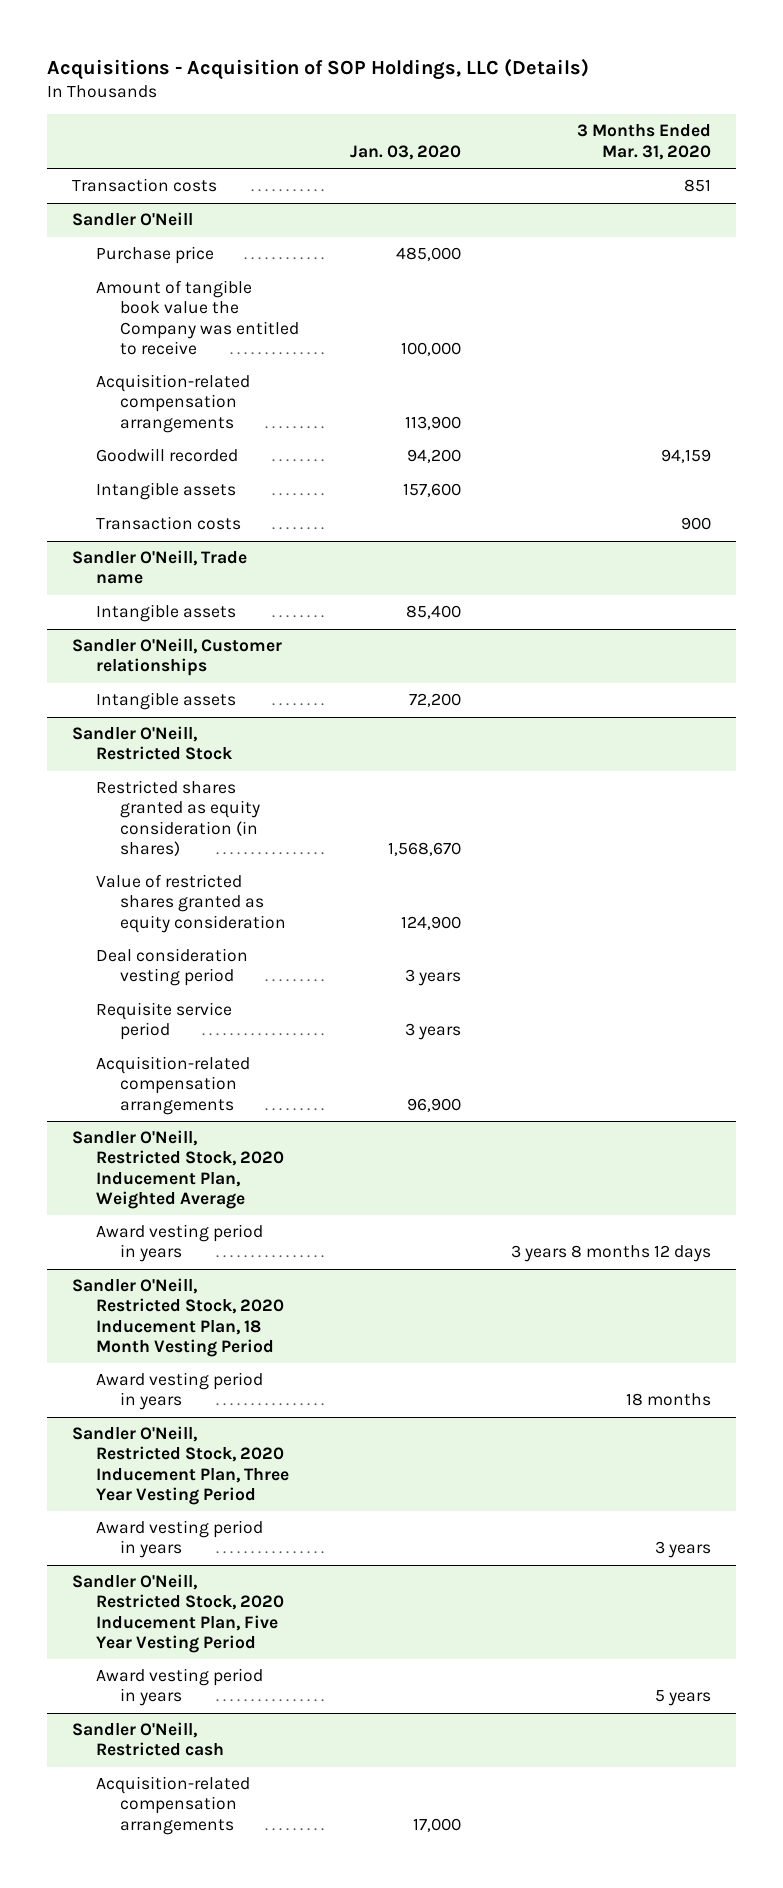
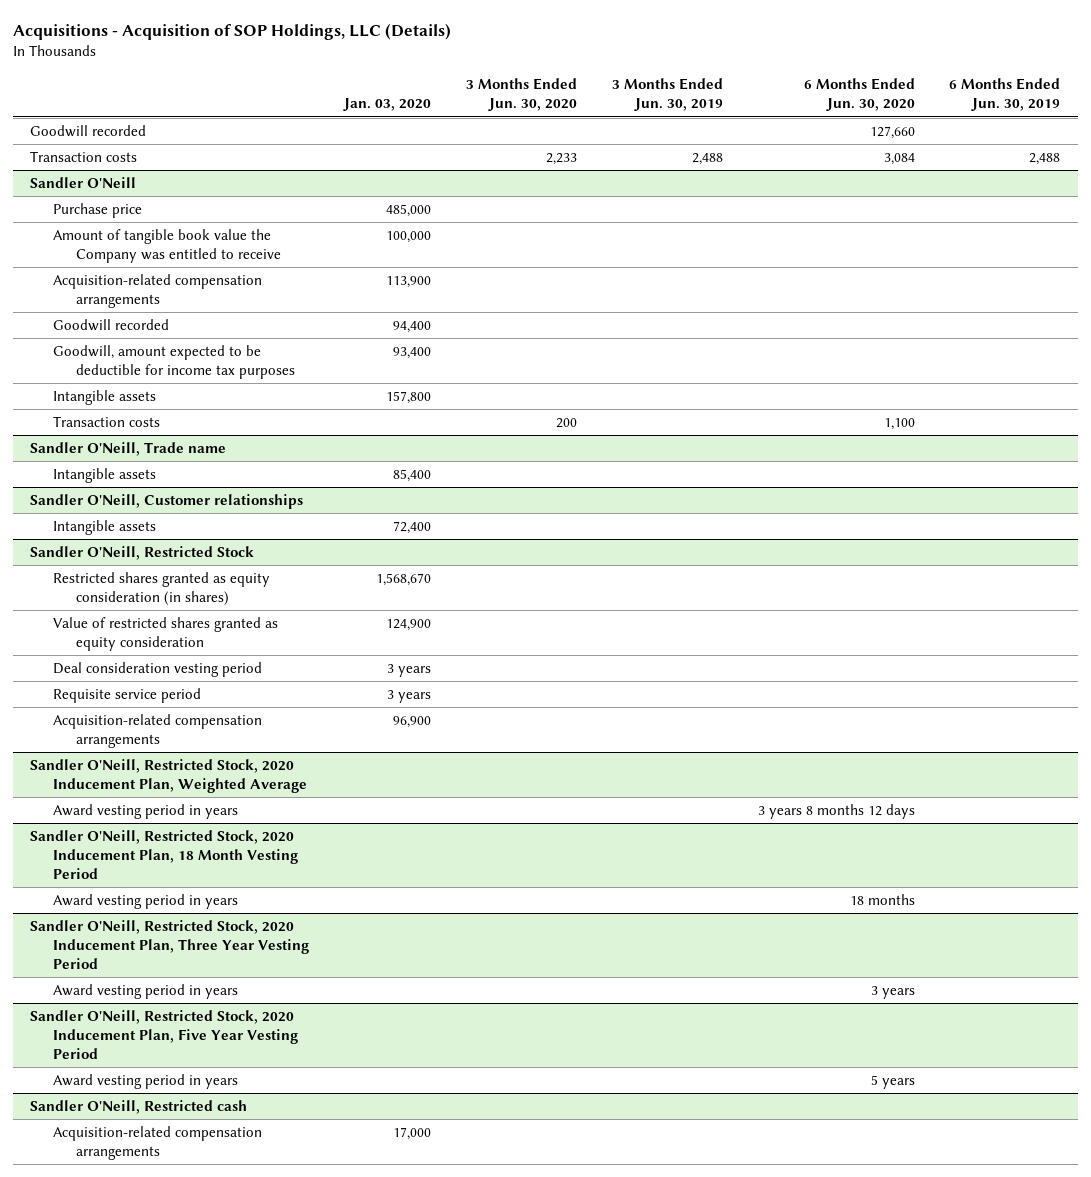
[577,124,712,160] 3 Months Ended Mar. 31, 2020 -> none
none -> [465,78,577,112] 3 Months Ended Jun. 30, 2020
none -> [611,78,723,112] 3 Months Ended Jun. 30, 2019
none -> [803,78,915,112] 6 Months Ended Jun. 30, 2020
none -> [949,78,1061,112] 6 Months Ended Jun. 30, 2019
none -> [30,124,147,137] Goodwill recorded
[406,449,461,464] 94,200 -> [392,320,431,333] 94,400
none -> [53,344,296,380] Goodwill, amount expected to be deductible for income tax purposes
[402,483,461,498] 157,600 -> [385,390,431,404] 157,800
[408,693,461,708] 72,200 -> [392,520,431,534] 72,400

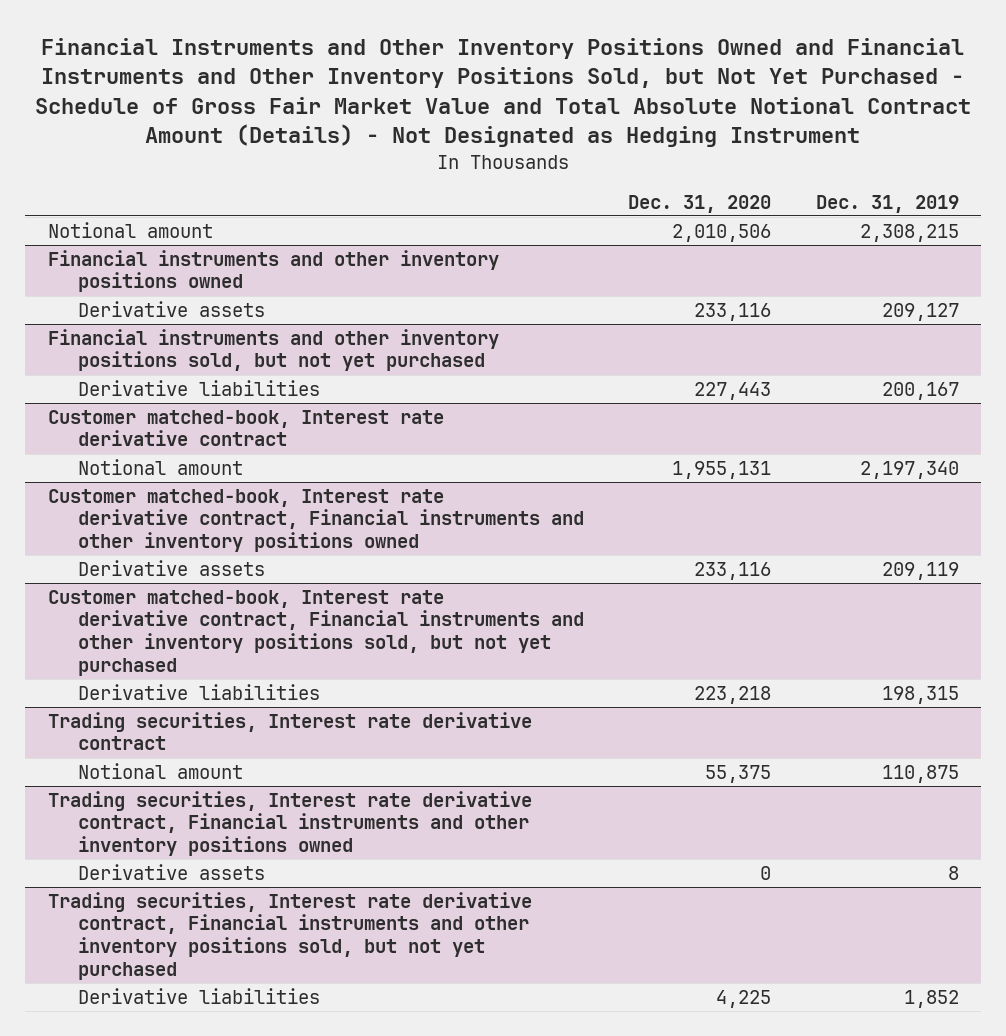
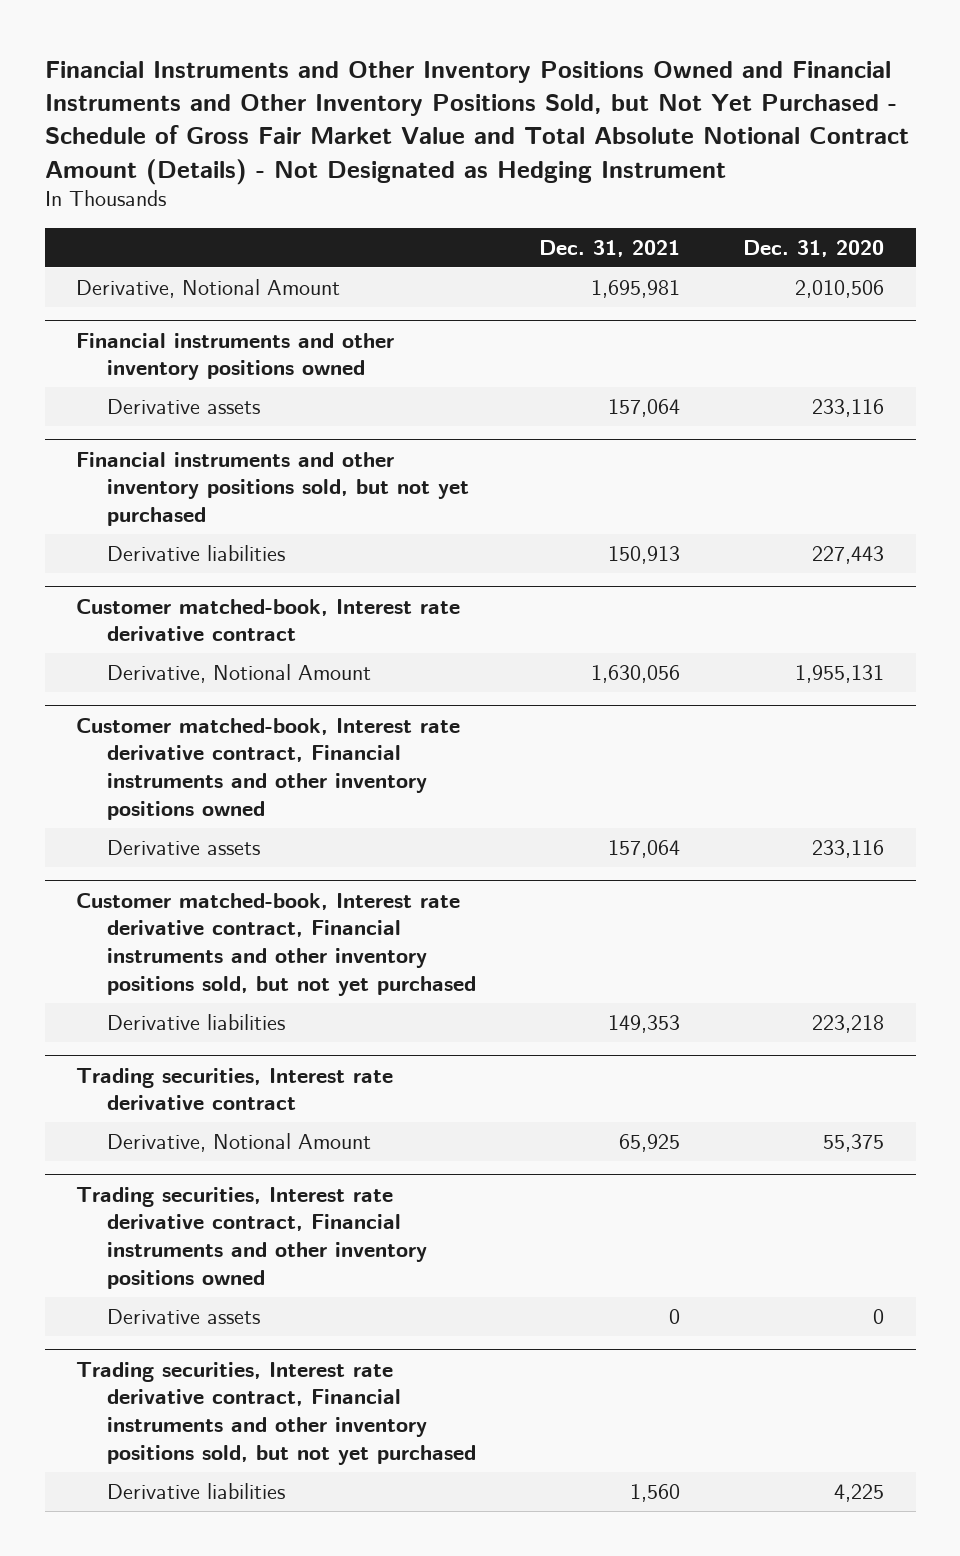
[815,194,959,213] Dec. 31, 2019 -> none
none -> [539,239,681,257] Dec. 31, 2021
[47,221,213,238] Notional amount -> [76,279,341,299] Derivative, Notional Amount
[77,458,243,475] Notional amount -> [107,664,372,684] Derivative, Notional Amount
[77,762,243,779] Notional amount -> [107,1133,372,1153] Derivative, Notional Amount

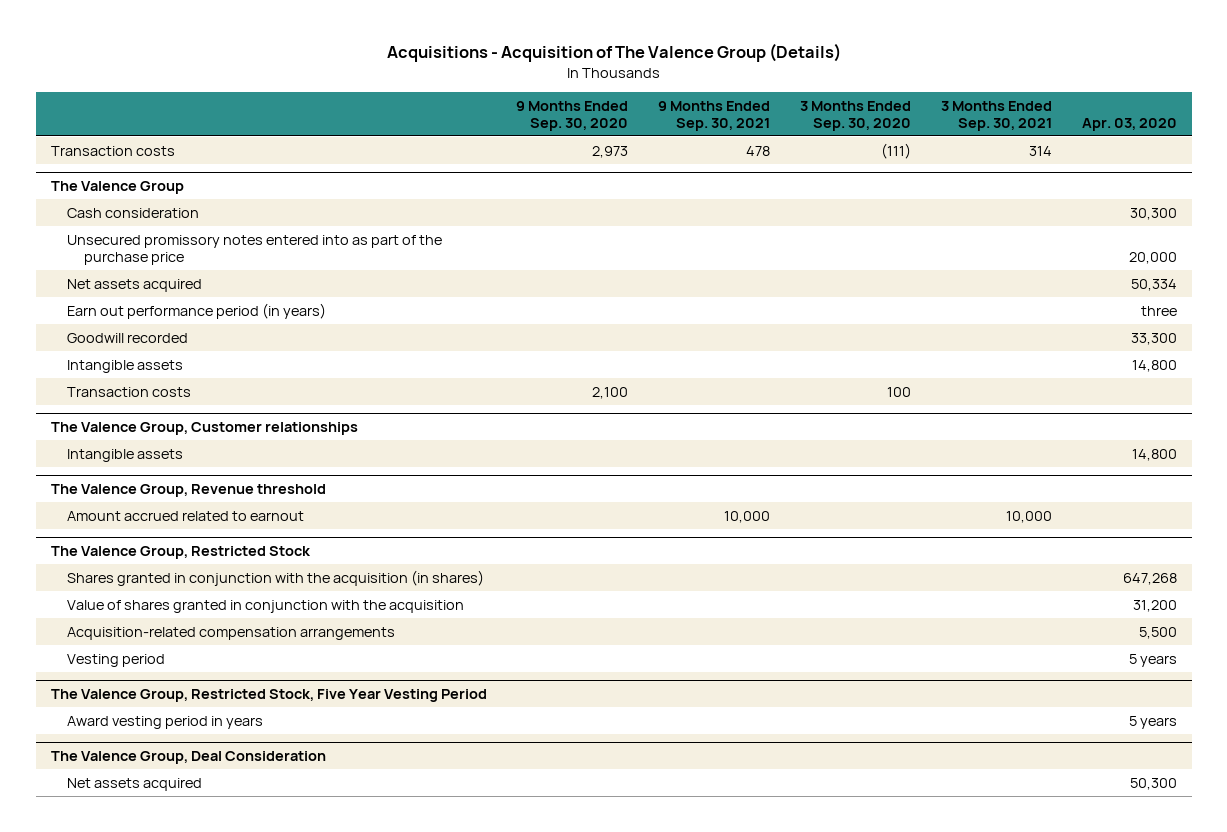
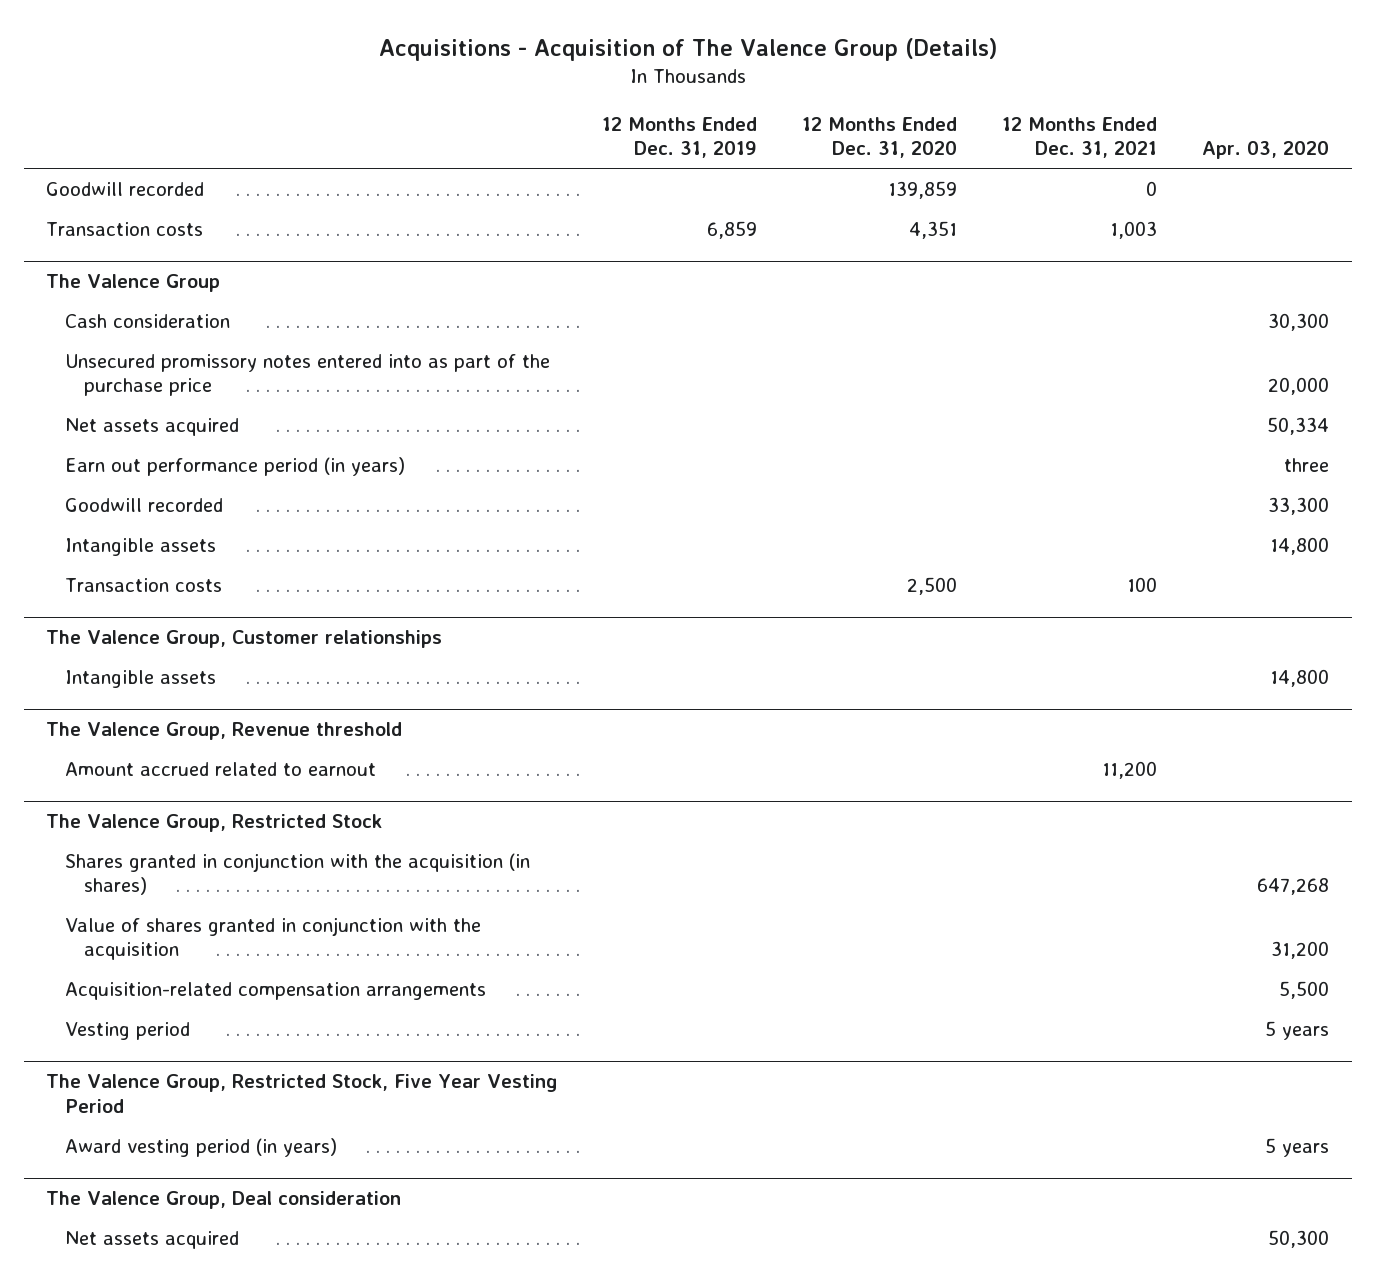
[516,100,629,131] 9 Months Ended Sep. 30, 2020 -> none
[658,100,771,131] 9 Months Ended Sep. 30, 2021 -> none
[800,100,912,131] 3 Months Ended Sep. 30, 2020 -> none
[940,100,1052,131] 3 Months Ended Sep. 30, 2021 -> none
none -> [602,117,758,159] 12 Months Ended Dec. 31, 2019
none -> [802,117,958,159] 12 Months Ended Dec. 31, 2020
none -> [1002,117,1158,159] 12 Months Ended Dec. 31, 2021
none -> [46,182,205,197] Goodwill recorded
[67,715,264,729] Award vesting period in years -> [65,1138,338,1158] Award vesting period (in years)
[50,751,326,765] The Valence Group, Deal Consideration -> [46,1191,402,1210] The Valence Group, Deal consideration

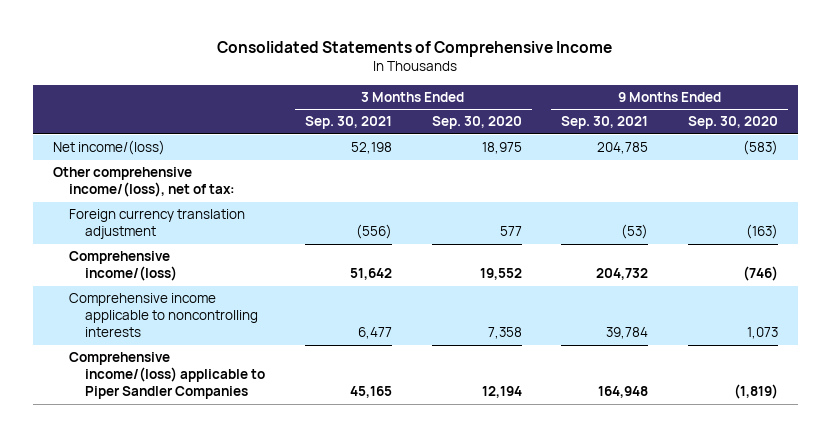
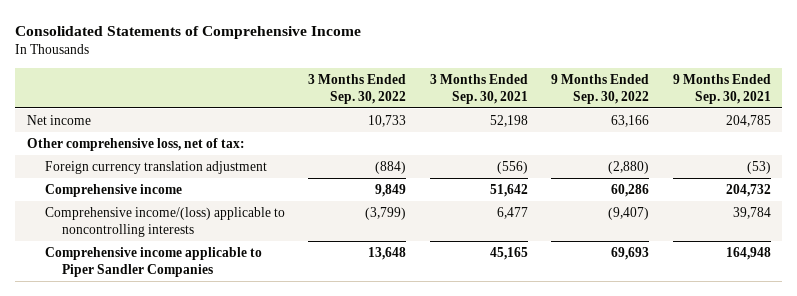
[431,116,522,130] Sep. 30, 2020 -> none
[687,116,778,130] Sep. 30, 2020 -> none
none -> [308,73,407,104] 3 Months Ended Sep. 30, 2022
none -> [551,73,650,104] 9 Months Ended Sep. 30, 2022
[52,140,165,156] Net income/(loss) -> [26,115,91,126] Net income
[52,167,236,198] Other comprehensive income/(loss), net of tax: -> [26,138,245,152] Other comprehensive loss, net of tax:
[69,251,178,282] Comprehensive income/(loss) -> [44,184,182,198] Comprehensive income
[69,293,259,338] Comprehensive income applicable to noncontrolling interests -> [44,207,285,237] Comprehensive income/(loss) applicable to noncontrolling interests
[69,352,266,400] Comprehensive income/(loss) applicable to Piper Sandler Companies -> [44,247,262,277] Comprehensive income applicable to Piper Sandler Companies

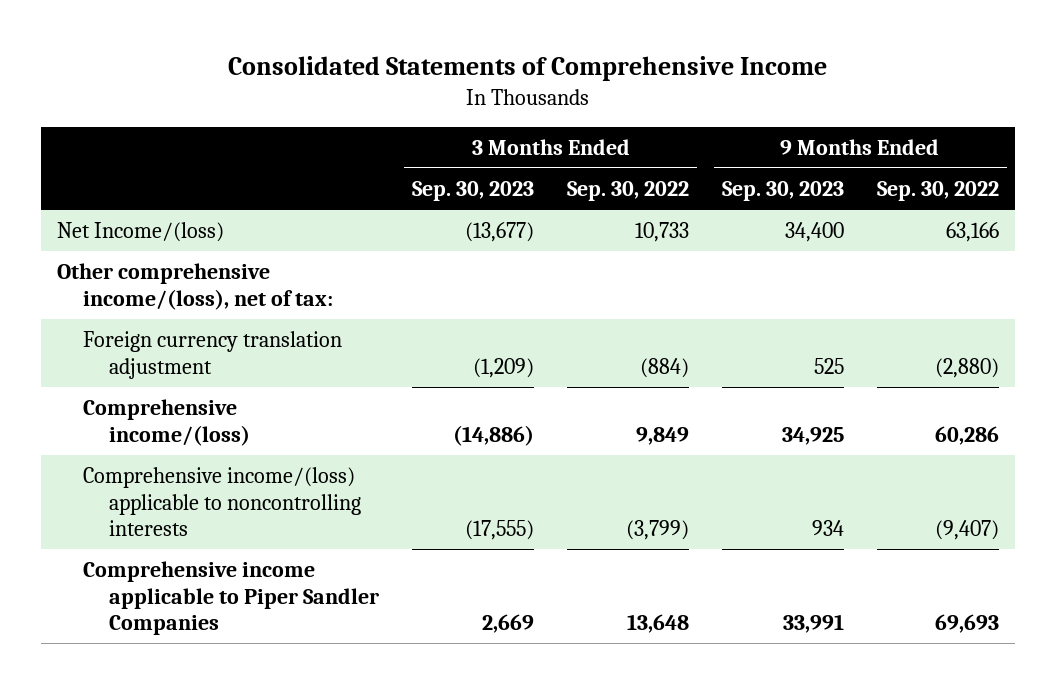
[429,73,528,104] 3 Months Ended Sep. 30, 2021 -> none
[672,73,771,104] 9 Months Ended Sep. 30, 2021 -> none
none -> [412,181,535,202] Sep. 30, 2023
none -> [721,181,844,202] Sep. 30, 2023
[26,115,91,126] Net income -> [57,222,225,243] Net Income/(loss)
[26,138,245,152] Other comprehensive loss, net of tax: -> [57,263,334,310] Other comprehensive income/(loss), net of tax:
[44,184,182,198] Comprehensive income -> [83,399,251,446] Comprehensive income/(loss)

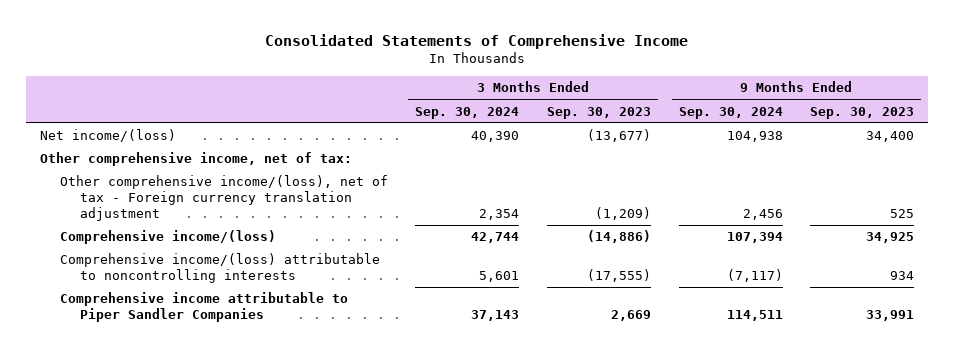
[567,181,690,202] Sep. 30, 2022 -> none
[876,181,999,202] Sep. 30, 2022 -> none
none -> [415,106,520,119] Sep. 30, 2024
none -> [678,106,783,119] Sep. 30, 2024
[57,222,225,243] Net Income/(loss) -> [39,129,176,143] Net income/(loss)
[57,263,334,310] Other comprehensive income/(loss), net of tax: -> [39,152,352,167] Other comprehensive income, net of tax:
[83,331,343,379] Foreign currency translation adjustment -> [59,175,388,221] Other comprehensive income/(loss), net of tax - Foreign currency translation adjustment
[83,467,362,537] Comprehensive income/(loss) applicable to noncontrolling interests -> [59,253,380,284] Comprehensive income/(loss) attributable to noncontrolling interests
[83,561,380,636] Comprehensive income applicable to Piper Sandler Companies -> [59,292,348,323] Comprehensive income attributable to Piper Sandler Companies

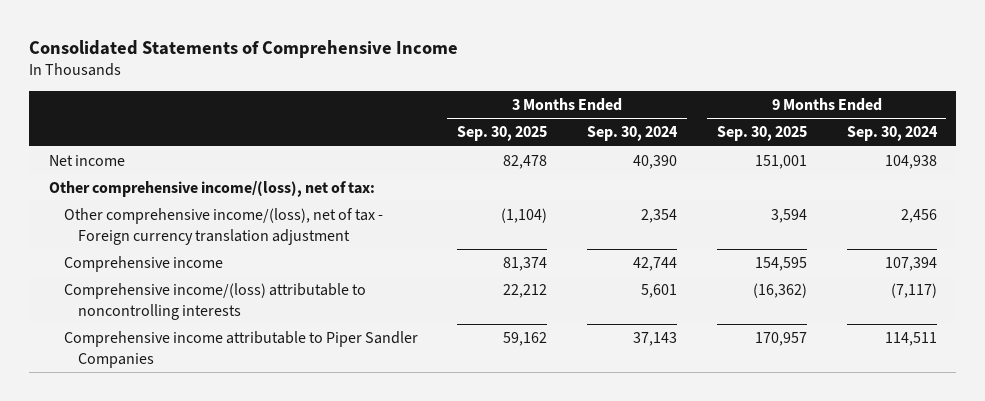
[546,106,651,119] Sep. 30, 2023 -> none
[810,106,915,119] Sep. 30, 2023 -> none
none -> [457,126,548,142] Sep. 30, 2025
none -> [716,126,807,142] Sep. 30, 2025
[39,129,176,143] Net income/(loss) -> [48,154,125,166] Net income
[39,152,352,167] Other comprehensive income, net of tax: -> [48,180,375,197] Other comprehensive income/(loss), net of tax:
[59,230,276,245] Comprehensive income/(loss) -> [63,255,223,272] Comprehensive income

